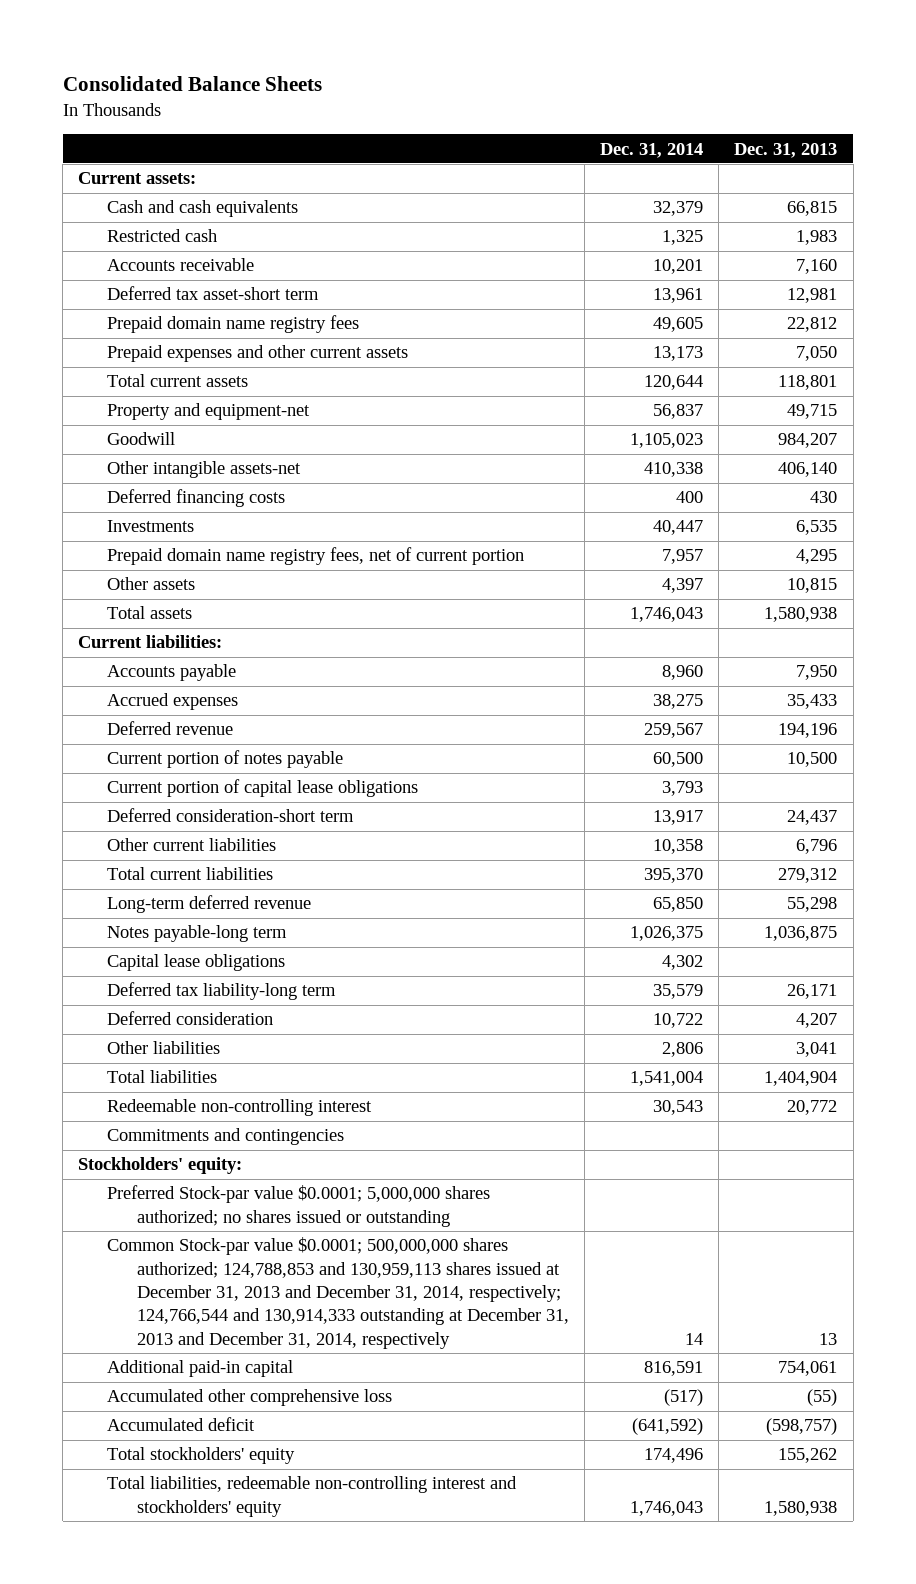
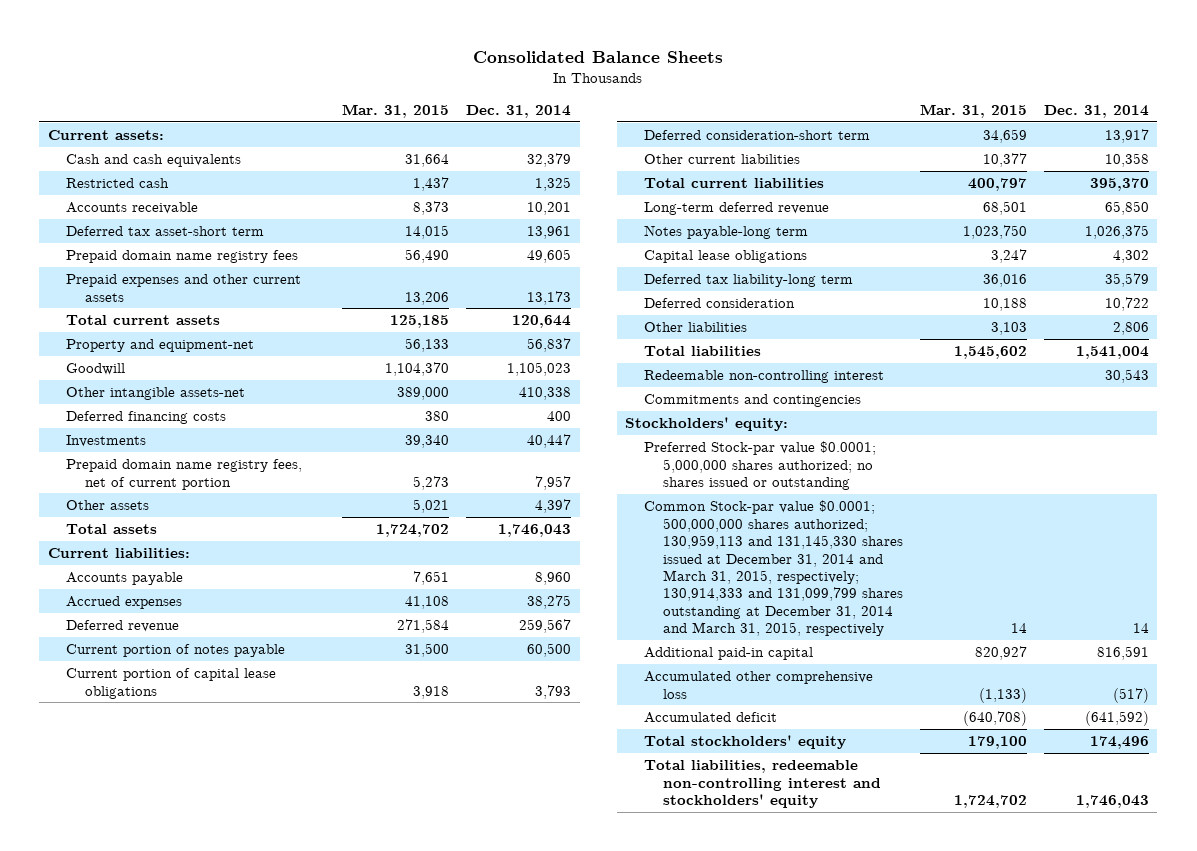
[734,142,838,158] Dec. 31, 2013 -> none
none -> [342,103,450,118] Mar. 31, 2015
[107,1237,569,1349] Common Stock-par value $0.0001; 500,000,000 shares authorized; 124,788,853 and 130,959,113 shares issued at December 31, 2013 and December 31, 2014, respectively; 124,766,544 and 130,914,333 outstanding at December 31, 2013 and December 31, 2014, respectively -> [644,500,903,637] Common Stock-par value $0.0001; 500,000,000 shares authorized; 130,959,113 and 131,145,330 shares issued at December 31, 2014 and March 31, 2015, respectively; 130,914,333 and 131,099,799 shares outstanding at December 31, 2014 and March 31, 2015, respectively

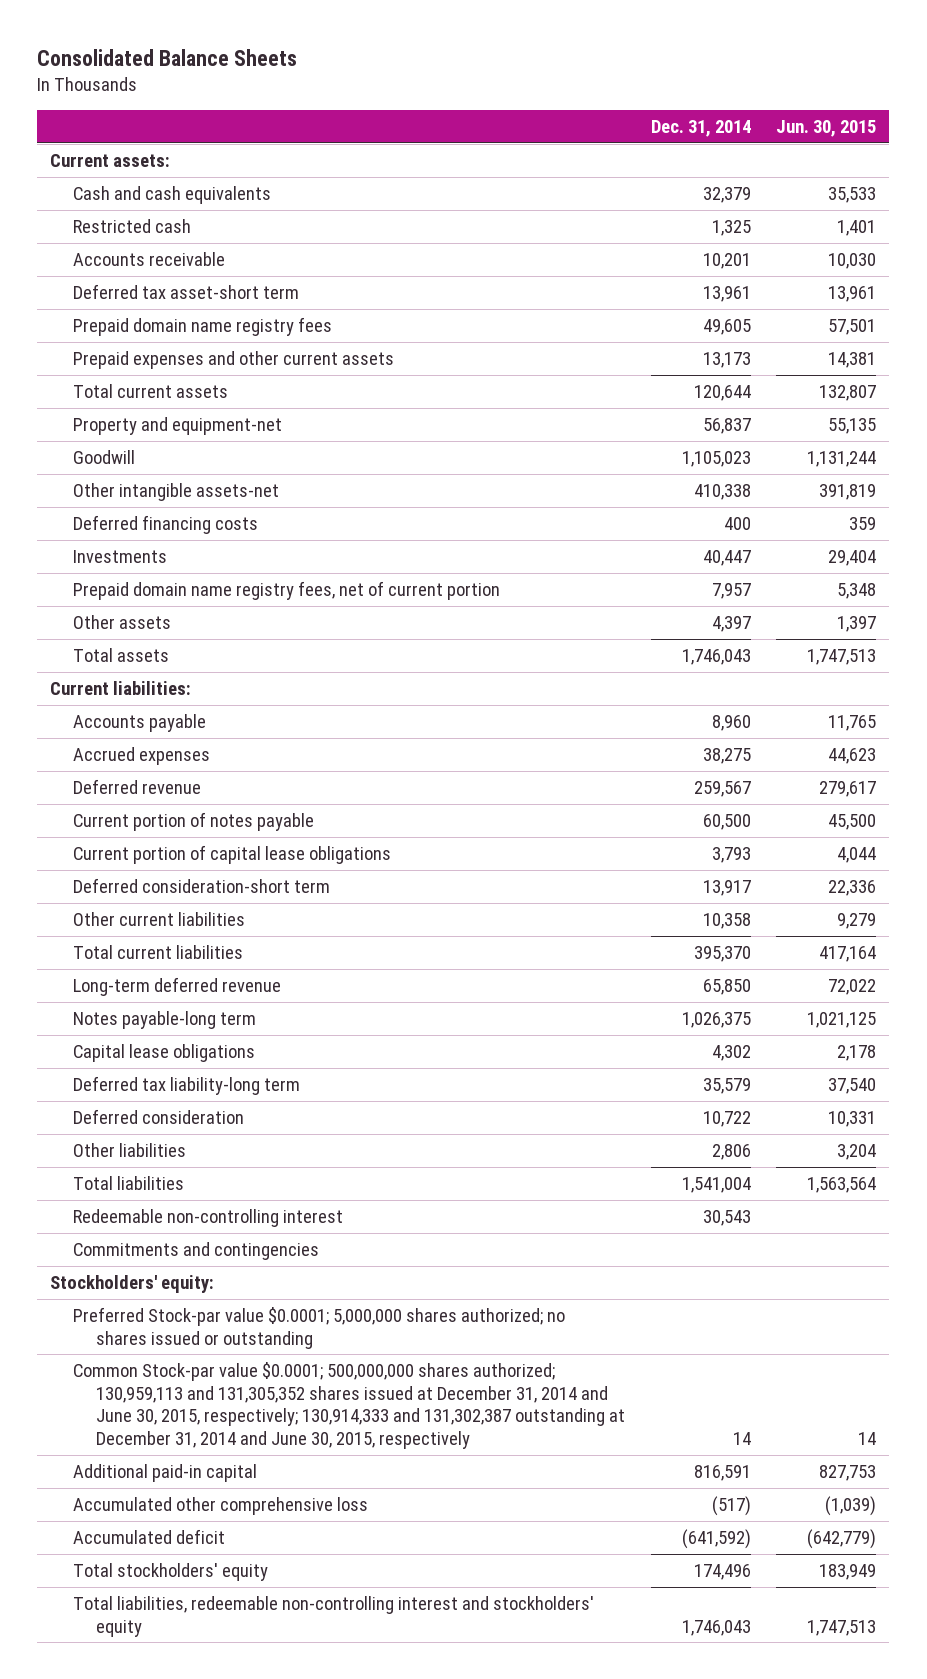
[342,103,450,118] Mar. 31, 2015 -> none
none -> [776,119,877,137] Jun. 30, 2015
[644,500,903,637] Common Stock-par value $0.0001; 500,000,000 shares authorized; 130,959,113 and 131,145,330 shares issued at December 31, 2014 and March 31, 2015, respectively; 130,914,333 and 131,099,799 shares outstanding at December 31, 2014 and March 31, 2015, respectively -> [73,1361,626,1450] Common Stock-par value $0.0001; 500,000,000 shares authorized; 130,959,113 and 131,305,352 shares issued at December 31, 2014 and June 30, 2015, respectively; 130,914,333 and 131,302,387 outstanding at December 31, 2014 and June 30, 2015, respectively

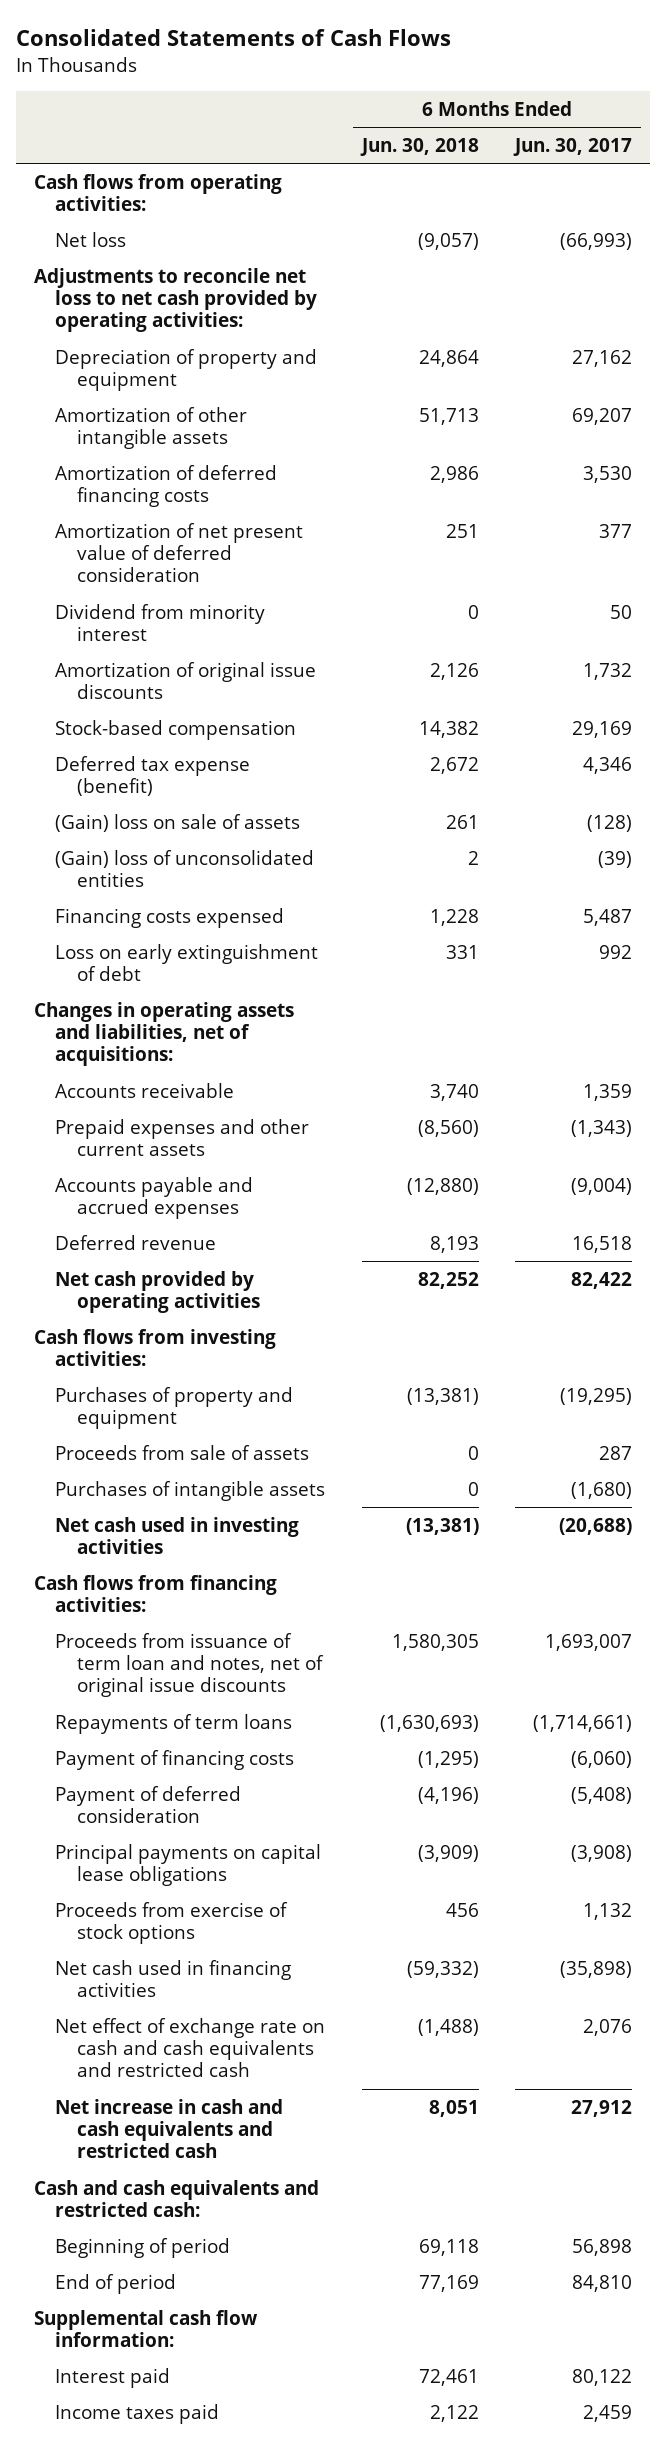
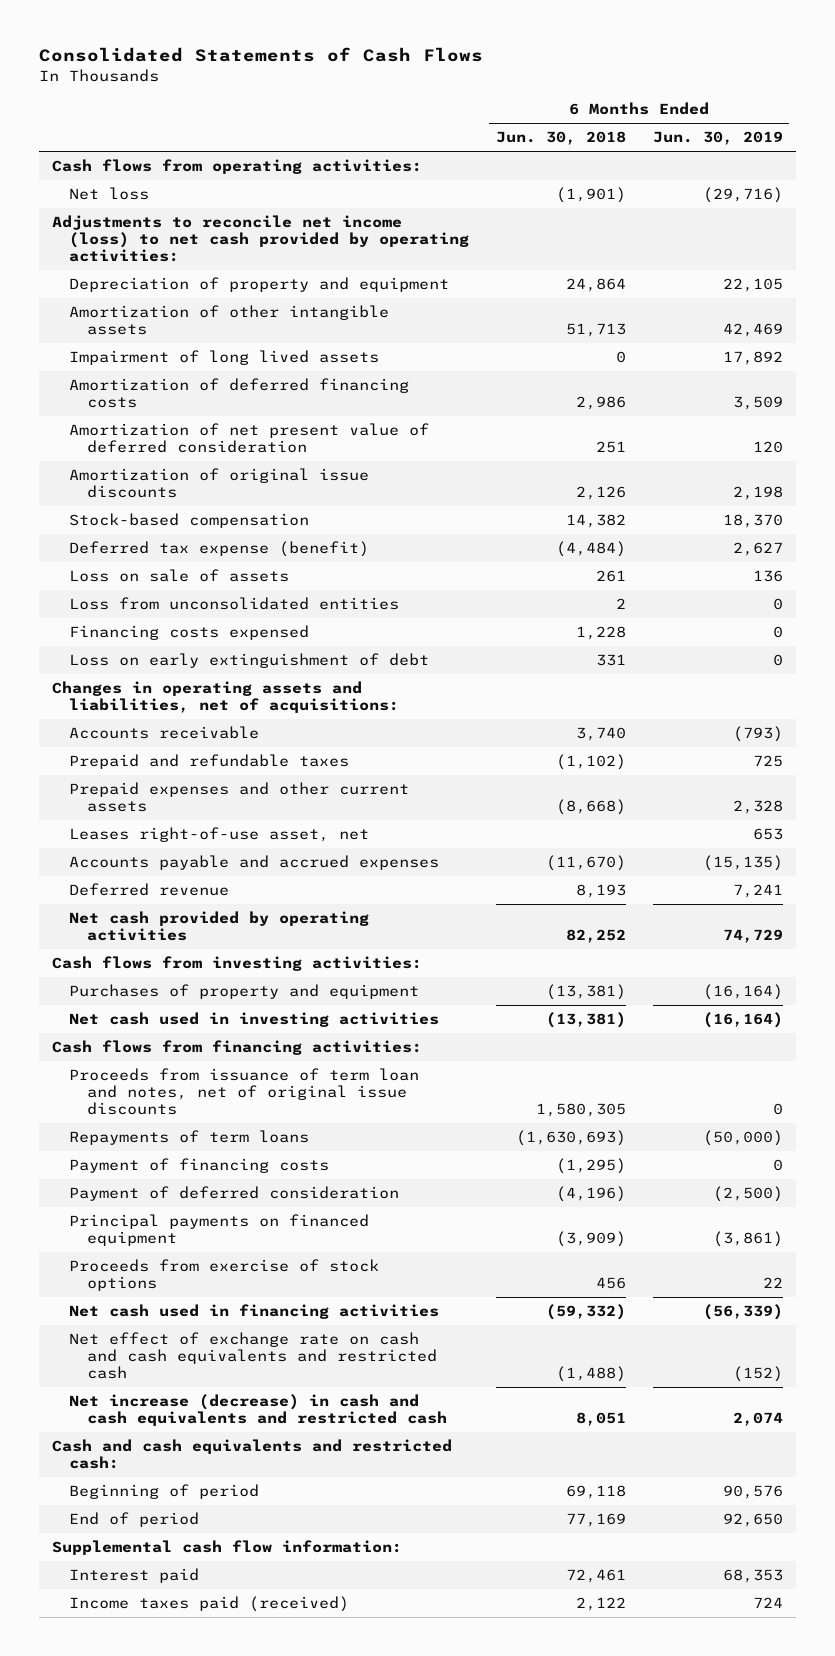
[513,137,633,156] Jun. 30, 2017 -> none
none -> [652,131,783,146] Jun. 30, 2019
[417,232,479,250] (9,057) -> [556,187,627,204] (1,901)
[34,267,318,333] Adjustments to reconcile net loss to net cash provided by operating activities: -> [51,215,470,263] Adjustments to reconcile net income (loss) to net cash provided by operating activities:
none -> [69,350,380,366] Impairment of long lived assets
[55,603,266,642] Dividend from minority interest -> none
[429,756,479,774] 2,672 -> [556,541,627,558] (4,484)
[55,813,301,832] (Gain) loss on sale of assets -> [69,569,290,583] Loss on sale of assets
[55,849,315,888] (Gain) loss of unconsolidated entities -> [69,597,400,611] Loss from unconsolidated entities
none -> [69,754,350,770] Prepaid and refundable taxes
[417,1119,479,1137] (8,560) -> [556,799,627,816] (8,668)
none -> [69,827,370,843] Leases right-of-use asset, net
[406,1177,479,1195] (12,880) -> [546,855,627,872] (11,670)
[55,1444,310,1460] Proceeds from sale of assets -> none
[55,1480,326,1501] Purchases of intangible assets -> none
[55,1843,322,1887] Principal payments on capital lease obligations -> [69,1214,370,1247] Principal payments on financed equipment
[55,2098,284,2159] Net increase in cash and cash equivalents and restricted cash -> [69,1394,447,1427] Net increase (decrease) in cash and cash equivalents and restricted cash
[55,2403,220,2424] Income taxes paid -> [69,1596,350,1613] Income taxes paid (received)

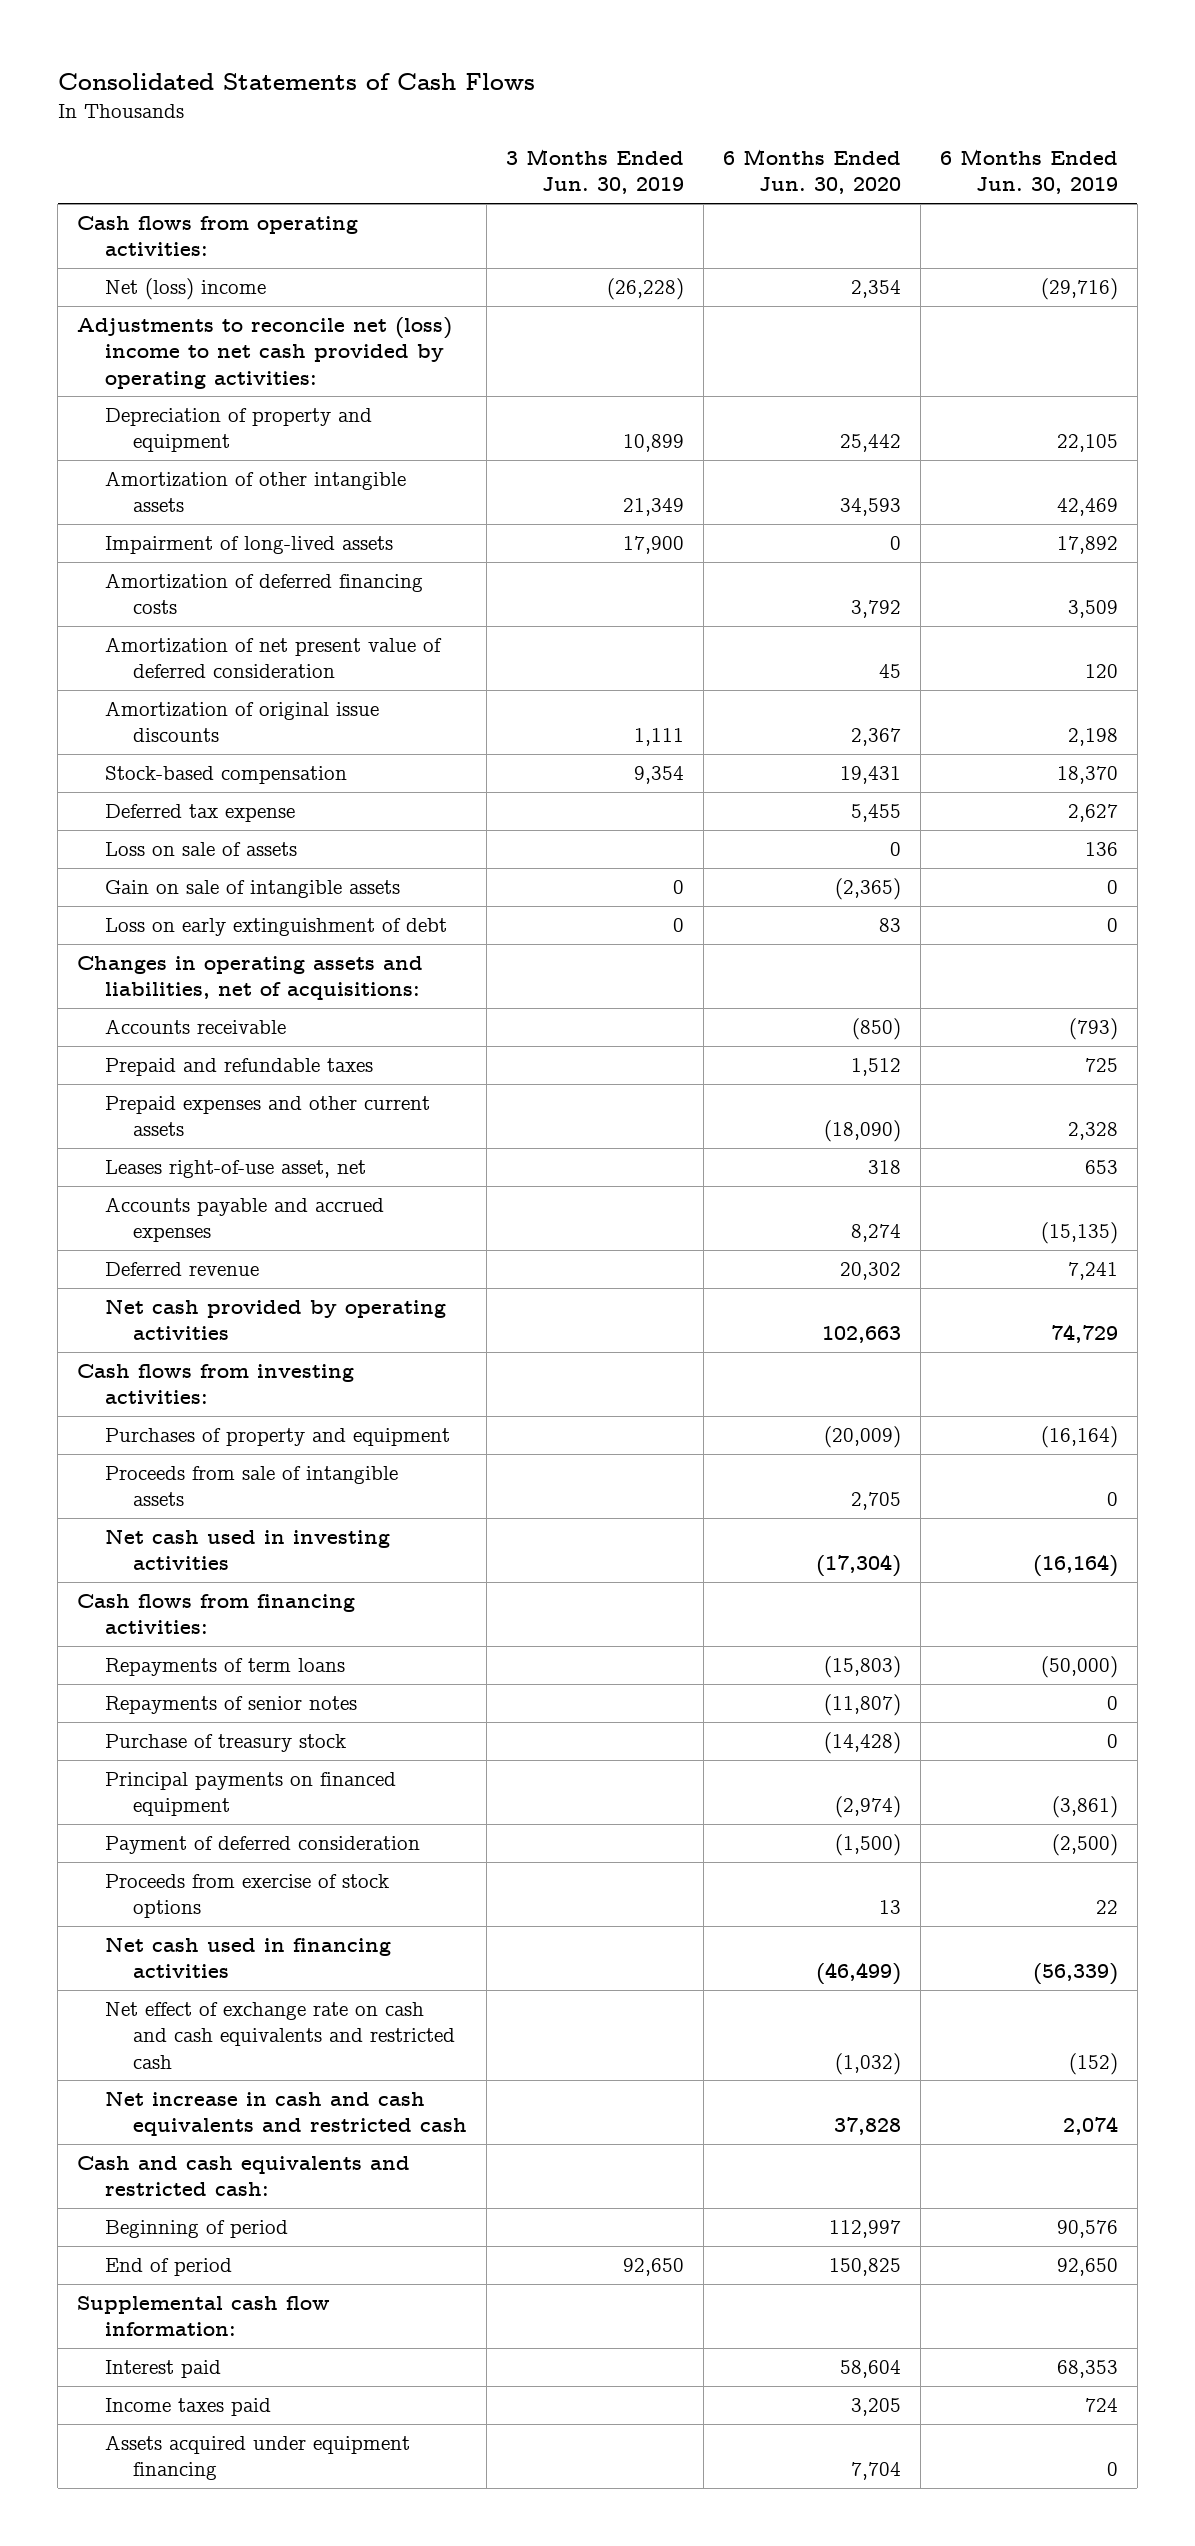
[496,131,627,146] Jun. 30, 2018 -> none
none -> [506,149,685,195] 3 Months Ended Jun. 30, 2019
none -> [722,149,901,195] 6 Months Ended Jun. 30, 2020
[69,187,150,201] Net loss -> [105,277,267,300] Net (loss) income
[51,215,470,263] Adjustments to reconcile net income (loss) to net cash provided by operating activities: -> [77,316,453,389] Adjustments to reconcile net (loss) income to net cash provided by operating activities:
[69,350,380,366] Impairment of long lived assets -> [105,535,394,554] Impairment of long-lived assets
[69,541,370,558] Deferred tax expense (benefit) -> [105,803,296,822] Deferred tax expense
[69,597,400,611] Loss from unconsolidated entities -> none
[69,625,310,641] Financing costs expensed -> none
none -> [105,879,401,898] Gain on sale of intangible assets
none -> [105,1465,399,1507] Proceeds from sale of intangible assets
[69,1068,420,1116] Proceeds from issuance of term loan and notes, net of original issue discounts -> none
[69,1158,330,1174] Payment of financing costs -> none
none -> [105,1695,358,1714] Repayments of senior notes
none -> [105,1733,347,1752] Purchase of treasury stock
[69,1186,400,1202] Payment of deferred consideration -> [105,1835,421,1854] Payment of deferred consideration
[69,1394,447,1427] Net increase (decrease) in cash and cash equivalents and restricted cash -> [105,2090,468,2137] Net increase in cash and cash equivalents and restricted cash
[69,1596,350,1613] Income taxes paid (received) -> [105,2397,272,2416] Income taxes paid
none -> [105,2434,411,2481] Assets acquired under equipment financing

